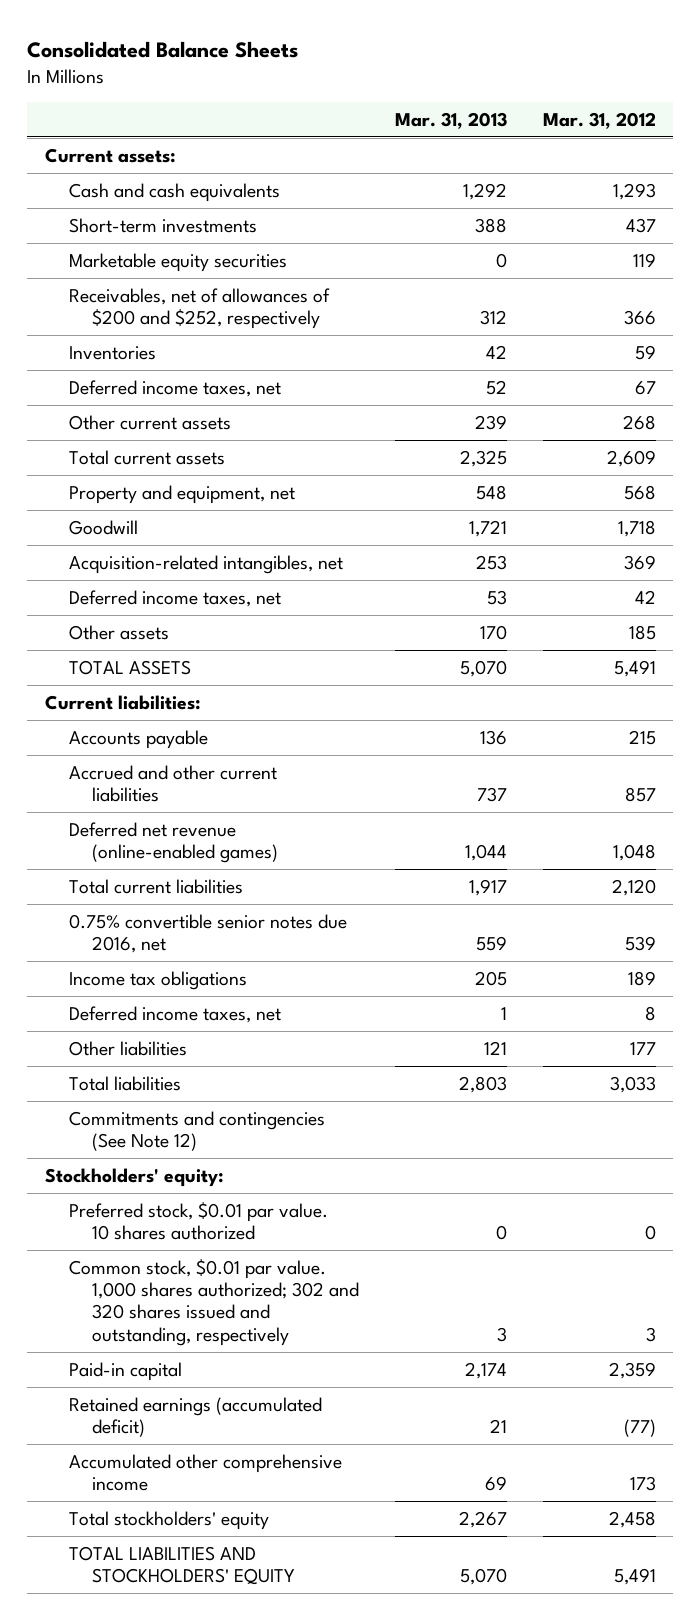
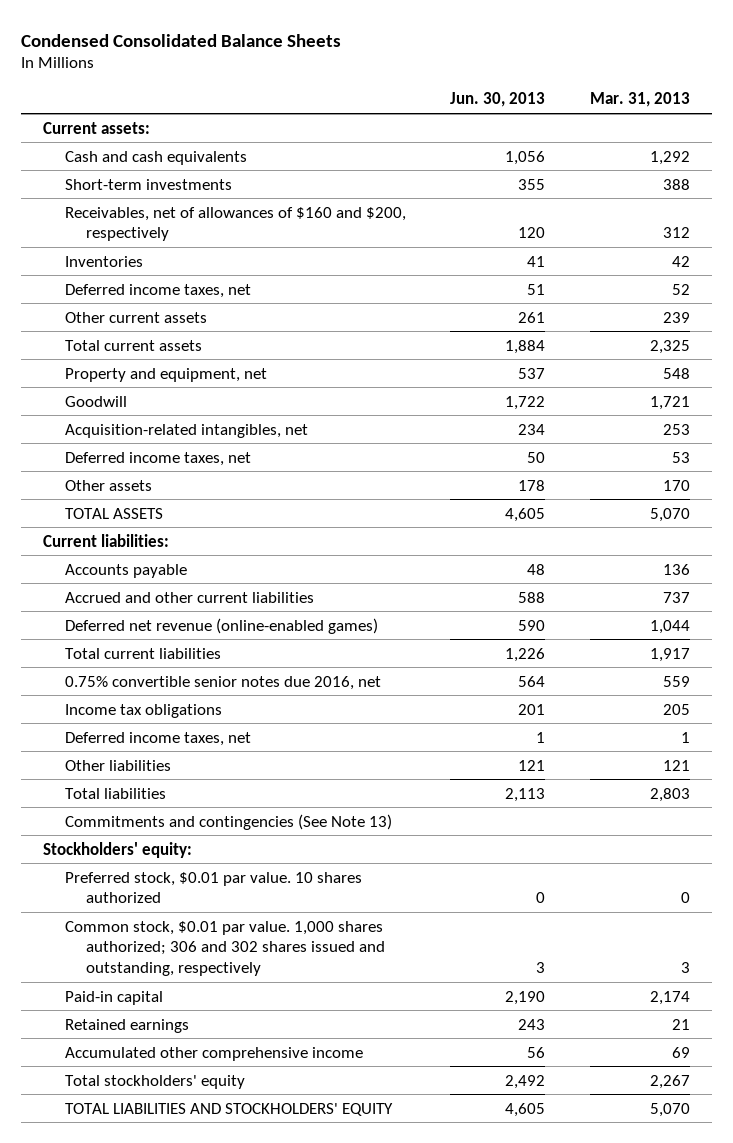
[26,40,298,58] Consolidated Balance Sheets -> [21,33,342,47] Condensed Consolidated Balance Sheets
[542,111,656,129] Mar. 31, 2012 -> none
none -> [450,92,546,108] Jun. 30, 2013
[68,252,287,272] Marketable equity securities -> none
[68,287,330,330] Receivables, net of allowances of $200 and $252, respectively -> [64,206,406,242] Receivables, net of allowances of $160 and $200, respectively
[68,1110,325,1152] Commitments and contingencies (See Note 12) -> [64,813,392,830] Commitments and contingencies (See Note 13)
[68,1258,360,1346] Common stock, $0.01 par value. 1,000 shares authorized; 302 and 320 shares issued and outstanding, respectively -> [64,920,386,976] Common stock, $0.01 par value. 1,000 shares authorized; 306 and 302 shares issued and outstanding, respectively
[68,1396,322,1438] Retained earnings (accumulated deficit) -> [64,1018,189,1033] Retained earnings

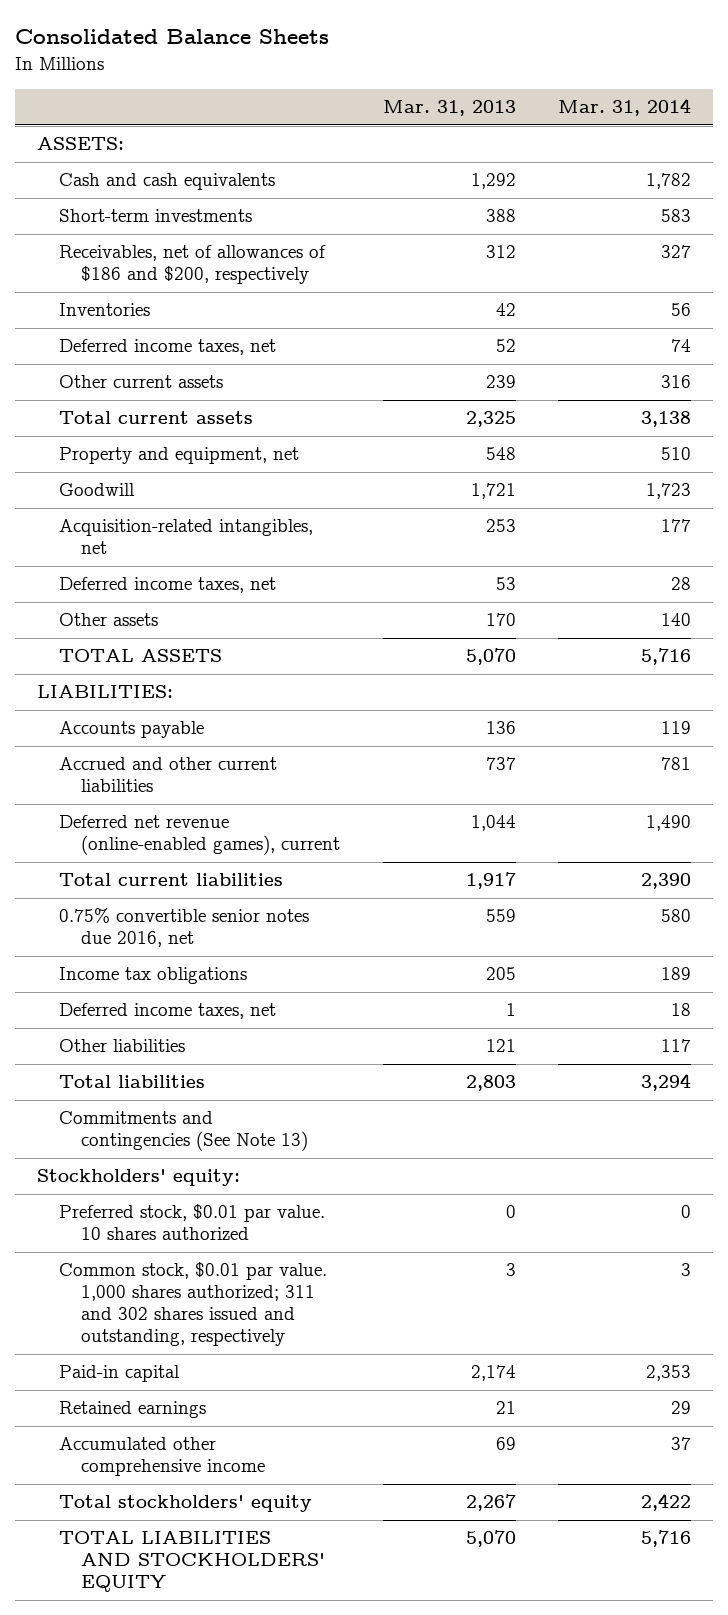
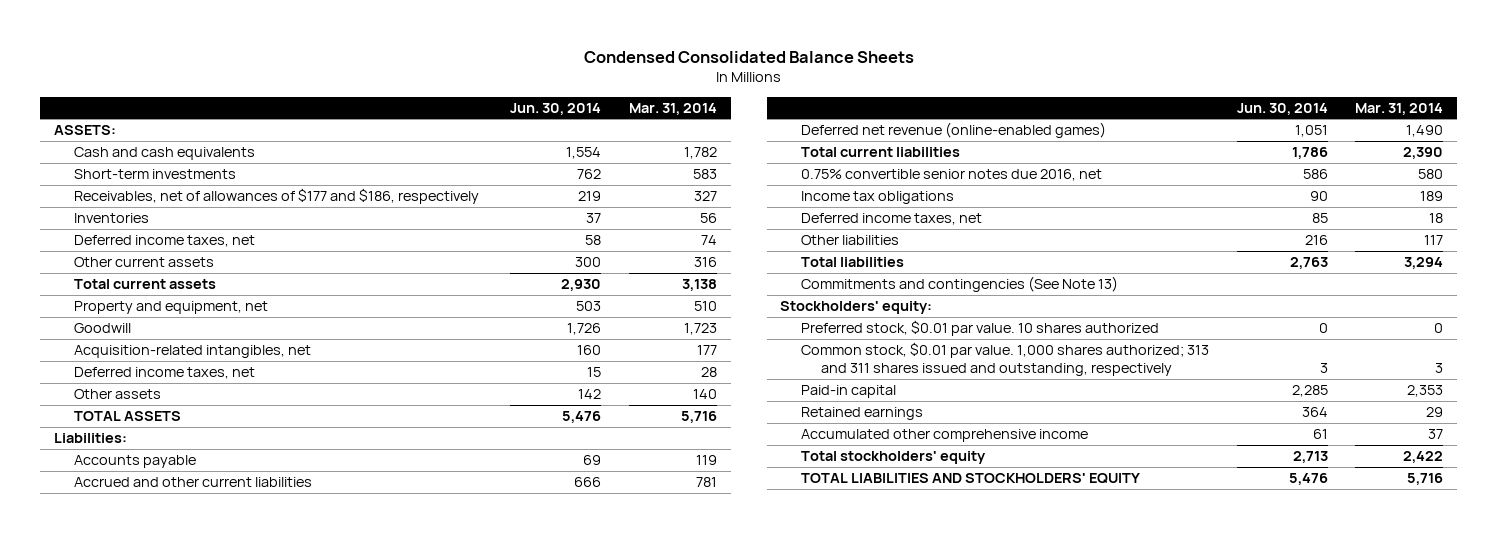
[15,29,330,45] Consolidated Balance Sheets -> [583,50,914,63] Condensed Consolidated Balance Sheets
[382,100,516,117] Mar. 31, 2013 -> none
none -> [510,102,602,115] Jun. 30, 2014
[58,245,326,285] Receivables, net of allowances of $186 and $200, respectively -> [74,188,480,205] Receivables, net of allowances of $177 and $186, respectively
[36,685,173,699] LIABILITIES: -> [54,433,128,444] Liabilities:
[58,815,340,856] Deferred net revenue (online-enabled games), current -> [800,122,1106,139] Deferred net revenue (online-enabled games)
[58,1262,327,1347] Common stock, $0.01 par value. 1,000 shares authorized; 311 and 302 shares issued and outstanding, respectively -> [800,342,1209,377] Common stock, $0.01 par value. 1,000 shares authorized; 313 and 311 shares issued and outstanding, respectively

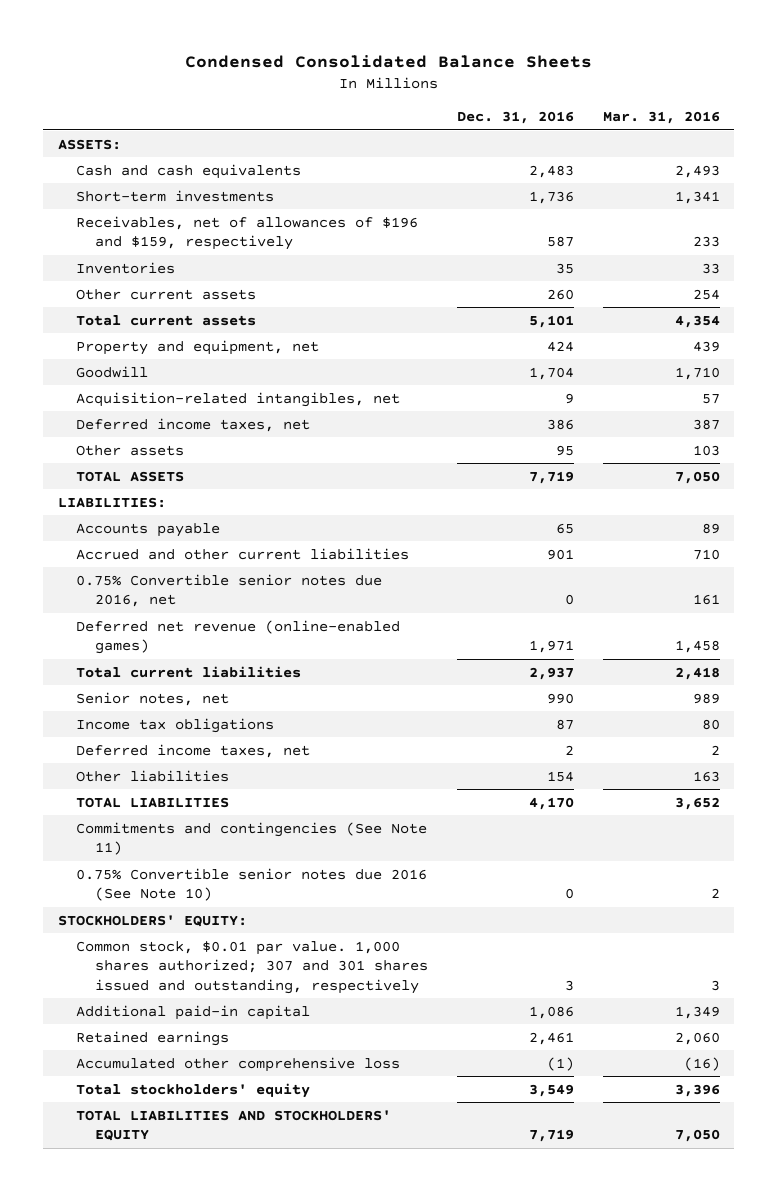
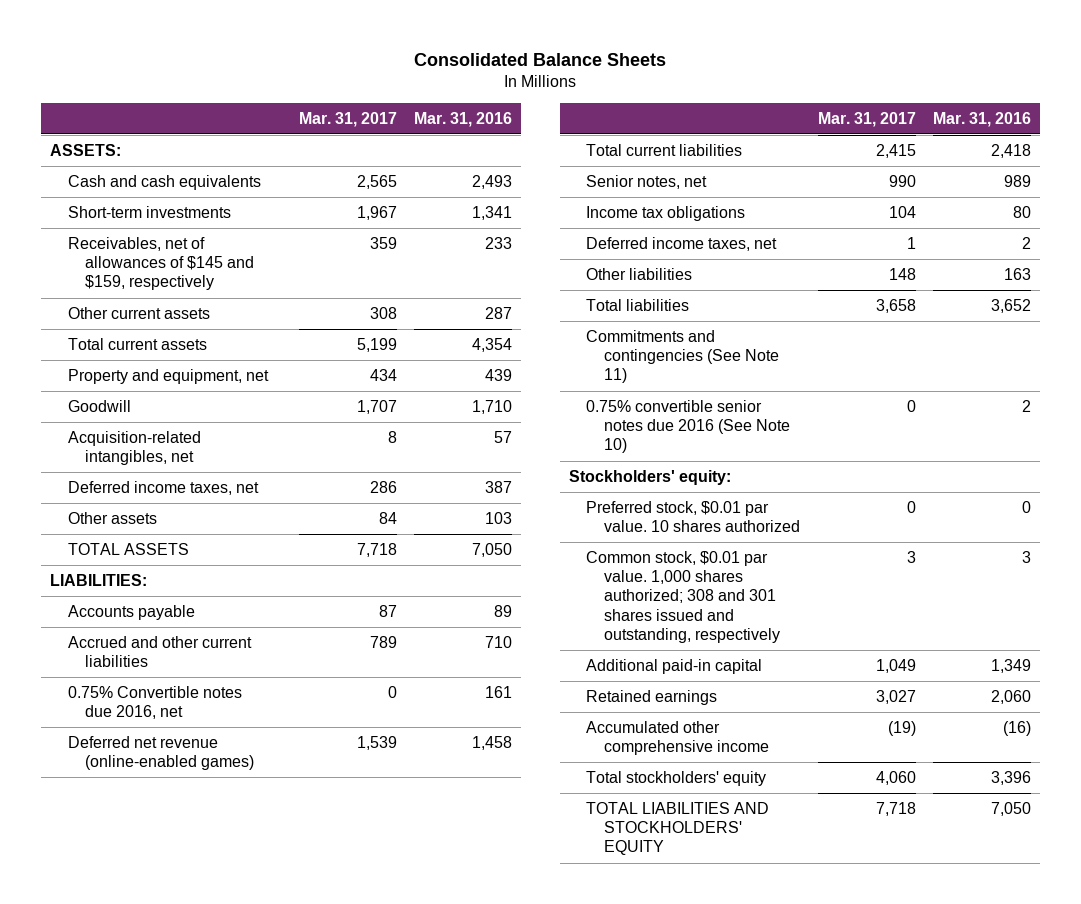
[184,55,592,69] Condensed Consolidated Balance Sheets -> [414,52,667,66] Consolidated Balance Sheets
[457,111,575,125] Dec. 31, 2016 -> none
none -> [298,111,397,127] Mar. 31, 2017
[76,261,176,274] Inventories -> none
[76,215,419,251] Receivables, net of allowances of $196 and $159, respectively -> [67,236,255,291] Receivables, net of allowances of $145 and $159, respectively
[692,288,720,300] 254 -> [484,306,512,319] 287
[76,573,383,608] 0.75% Convertible senior notes due 2016, net -> [67,685,242,720] 0.75% Convertible notes due 2016, net
[76,796,230,808] TOTAL LIABILITIES -> [586,298,690,311] Total liabilities
[76,867,428,902] 0.75% Convertible senior notes due 2016 (See Note 10) -> [586,399,791,454] 0.75% convertible senior notes due 2016 (See Note 10)
[57,914,247,927] STOCKHOLDERS' EQUITY: -> [568,469,731,485] Stockholders' equity:
none -> [586,500,801,533] Preferred stock, $0.01 par value. 10 shares authorized
[76,940,429,994] Common stock, $0.01 par value. 1,000 shares authorized; 307 and 301 shares issued and outstanding, respectively -> [586,550,781,644] Common stock, $0.01 par value. 1,000 shares authorized; 308 and 301 shares issued and outstanding, respectively
[76,1056,401,1072] Accumulated other comprehensive loss -> [586,720,770,756] Accumulated other comprehensive income

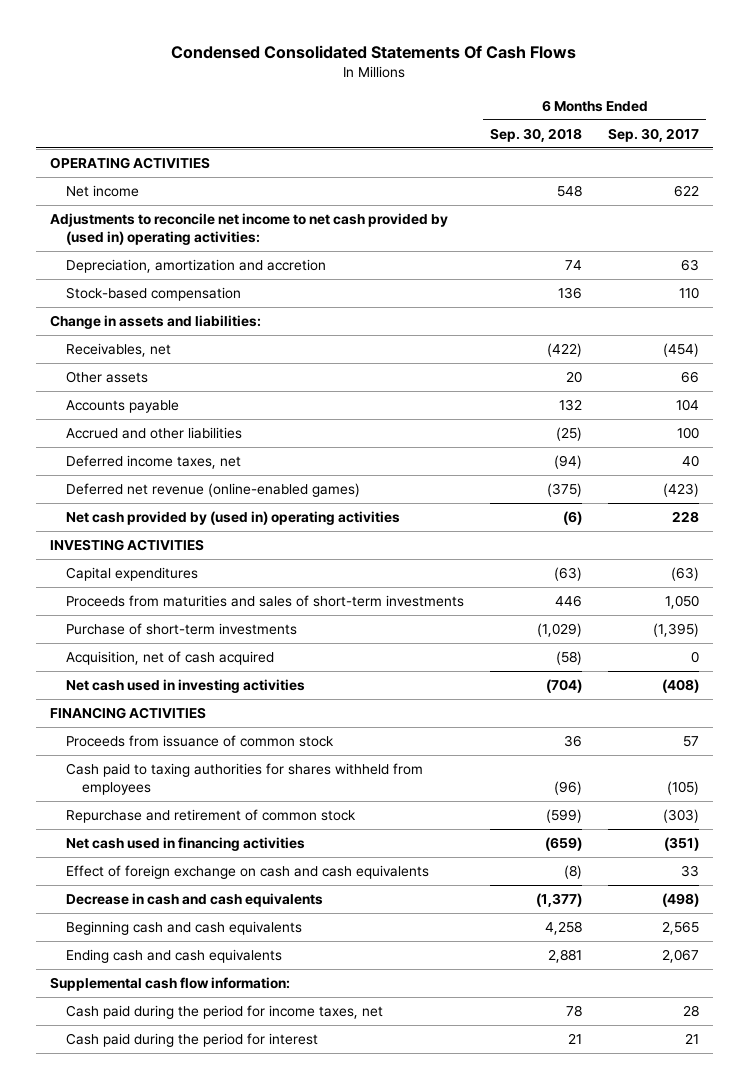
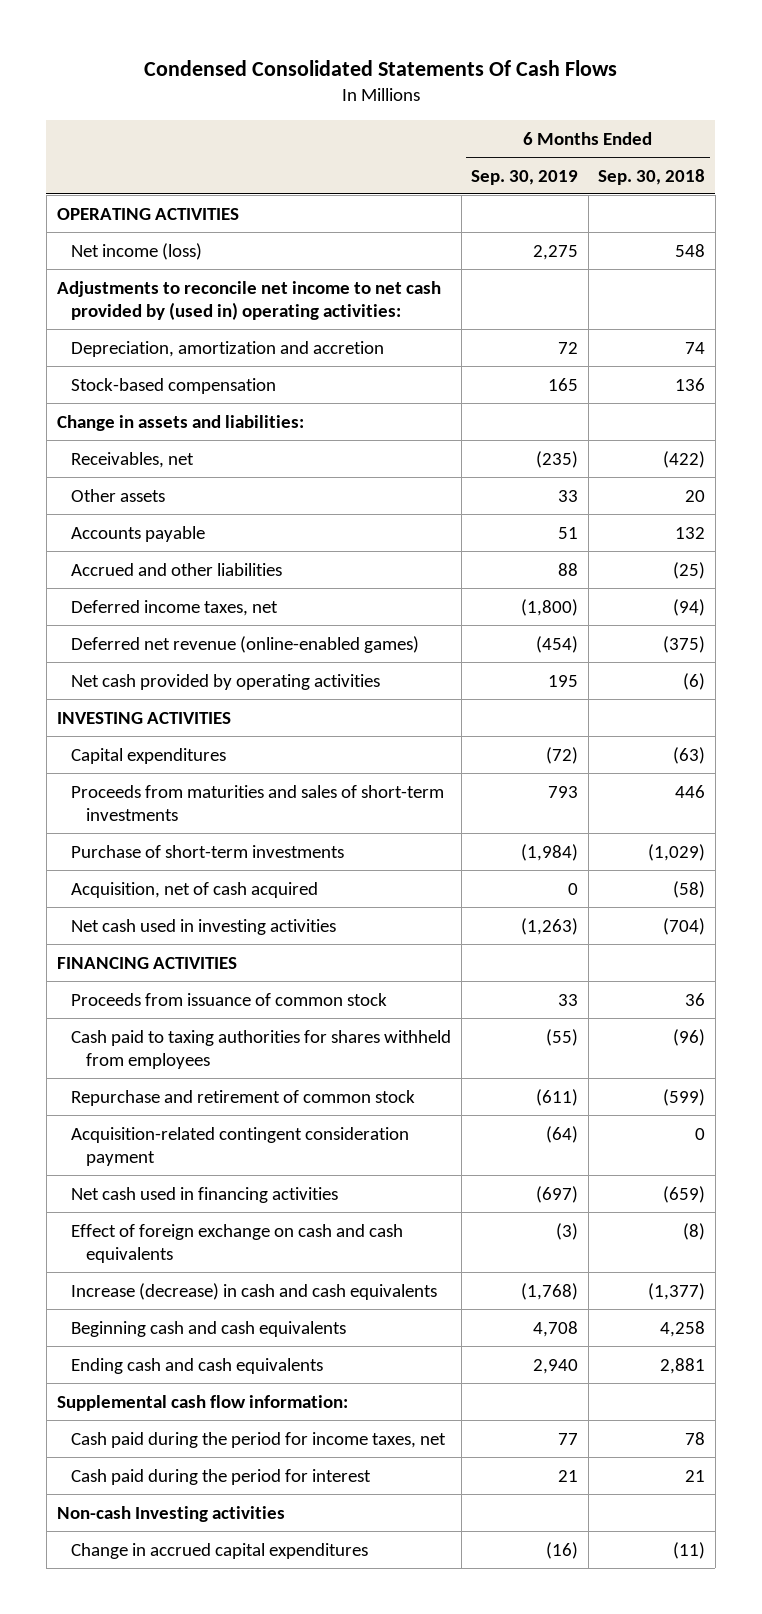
[608,127,700,142] Sep. 30, 2017 -> none
none -> [471,169,579,185] Sep. 30, 2019
[65,185,139,198] Net income -> [71,242,203,260] Net income (loss)
[65,511,400,526] Net cash provided by (used in) operating activities -> [71,673,381,690] Net cash provided by operating activities
none -> [71,1126,410,1167] Acquisition-related contingent consideration payment
[65,893,323,908] Decrease in cash and cash equivalents -> [71,1282,438,1300] Increase (decrease) in cash and cash equivalents
none -> [56,1505,285,1522] Non-cash Investing activities
none -> [71,1542,369,1559] Change in accrued capital expenditures

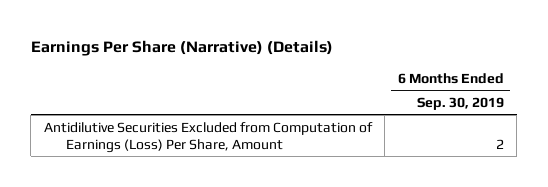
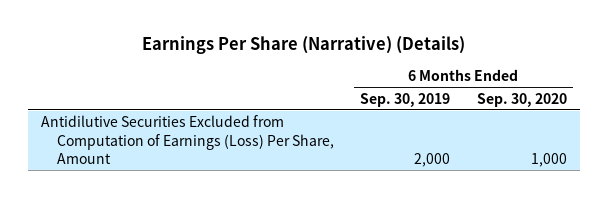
none -> [476,92,567,107] Sep. 30, 2020
[495,138,504,149] 2 -> [414,152,451,167] 2,000

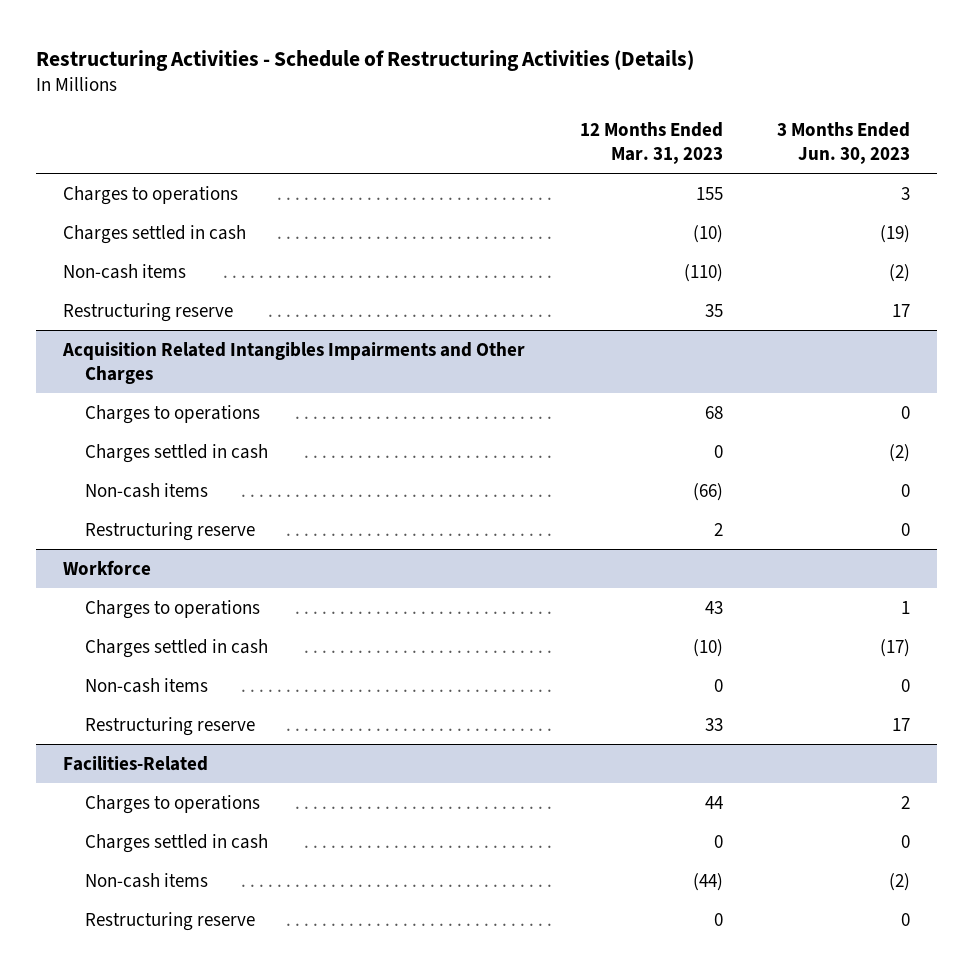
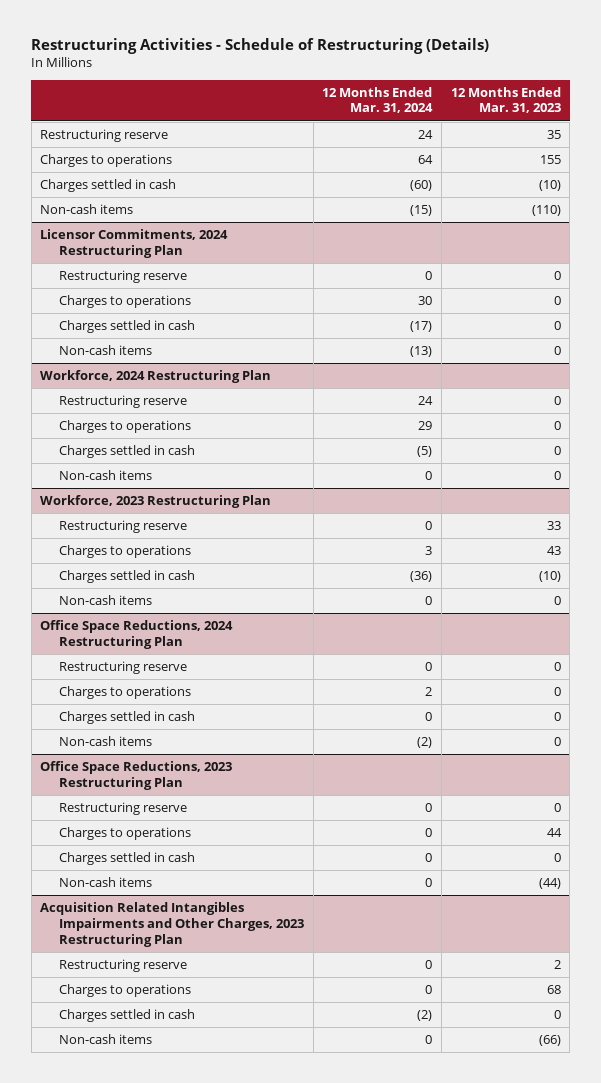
[36,49,695,71] Restructuring Activities - Schedule of Restructuring Activities (Details) -> [31,38,490,55] Restructuring Activities - Schedule of Restructuring (Details)
[776,121,910,164] 3 Months Ended Jun. 30, 2023 -> none
none -> [322,86,434,114] 12 Months Ended Mar. 31, 2024
[63,302,234,322] Restructuring reserve -> [40,128,169,142] Restructuring reserve
[62,341,526,385] Acquisition Related Intangibles Impairments and Other Charges -> none
none -> [40,228,229,258] Licensor Commitments, 2024 Restructuring Plan
none -> [59,269,188,283] Restructuring reserve
[704,405,723,419] 68 -> [553,295,561,305] 0
[63,559,152,575] Workforce -> none
[692,482,723,501] (66) -> [553,345,561,355] 0
none -> [40,369,272,383] Workforce, 2024 Restructuring Plan
[713,522,723,536] 2 -> [553,395,561,405] 0
none -> [59,419,192,433] Charges to operations
none -> [59,444,196,458] Charges settled in cash
none -> [59,469,153,480] Non-cash items
none -> [40,494,272,508] Workforce, 2023 Restructuring Plan
none -> [59,519,188,533] Restructuring reserve
[63,755,209,771] Facilities-Related -> none
none -> [40,619,234,649] Office Space Reductions, 2024 Restructuring Plan
[704,717,723,731] 33 -> [553,661,561,671] 0
none -> [59,685,192,699] Charges to operations
none -> [59,710,196,724] Charges settled in cash
none -> [59,735,153,746] Non-cash items
none -> [40,760,233,790] Office Space Reductions, 2023 Restructuring Plan
none -> [59,801,188,815] Restructuring reserve
none -> [40,901,305,947] Acquisition Related Intangibles Impairments and Other Charges, 2023 Restructuring Plan
[713,912,723,926] 0 -> [553,959,561,969] 2
none -> [59,983,192,997] Charges to operations
none -> [59,1008,196,1022] Charges settled in cash
none -> [59,1033,153,1044] Non-cash items

